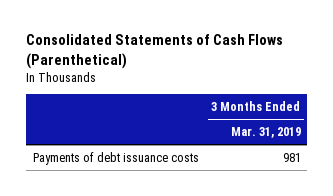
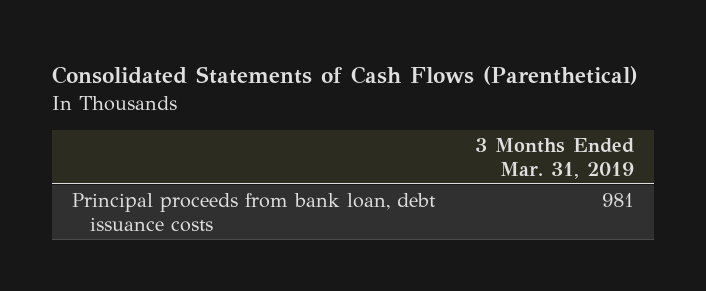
[32,151,199,165] Payments of debt issuance costs -> [71,192,436,232] Principal proceeds from bank loan, debt issuance costs

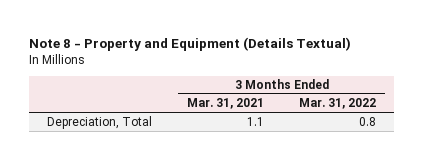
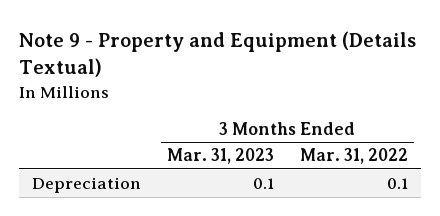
[29,36,352,51] Note 8 - Property and Equipment (Details Textual) -> [19,30,417,78] Note 9 - Property and Equipment (Details Textual)
[187,98,265,110] Mar. 31, 2021 -> none
none -> [167,148,275,165] Mar. 31, 2023
[46,116,152,130] Depreciation, Total -> [32,177,142,194] Depreciation
[359,117,377,127] 0.8 -> [386,178,408,190] 0.1

